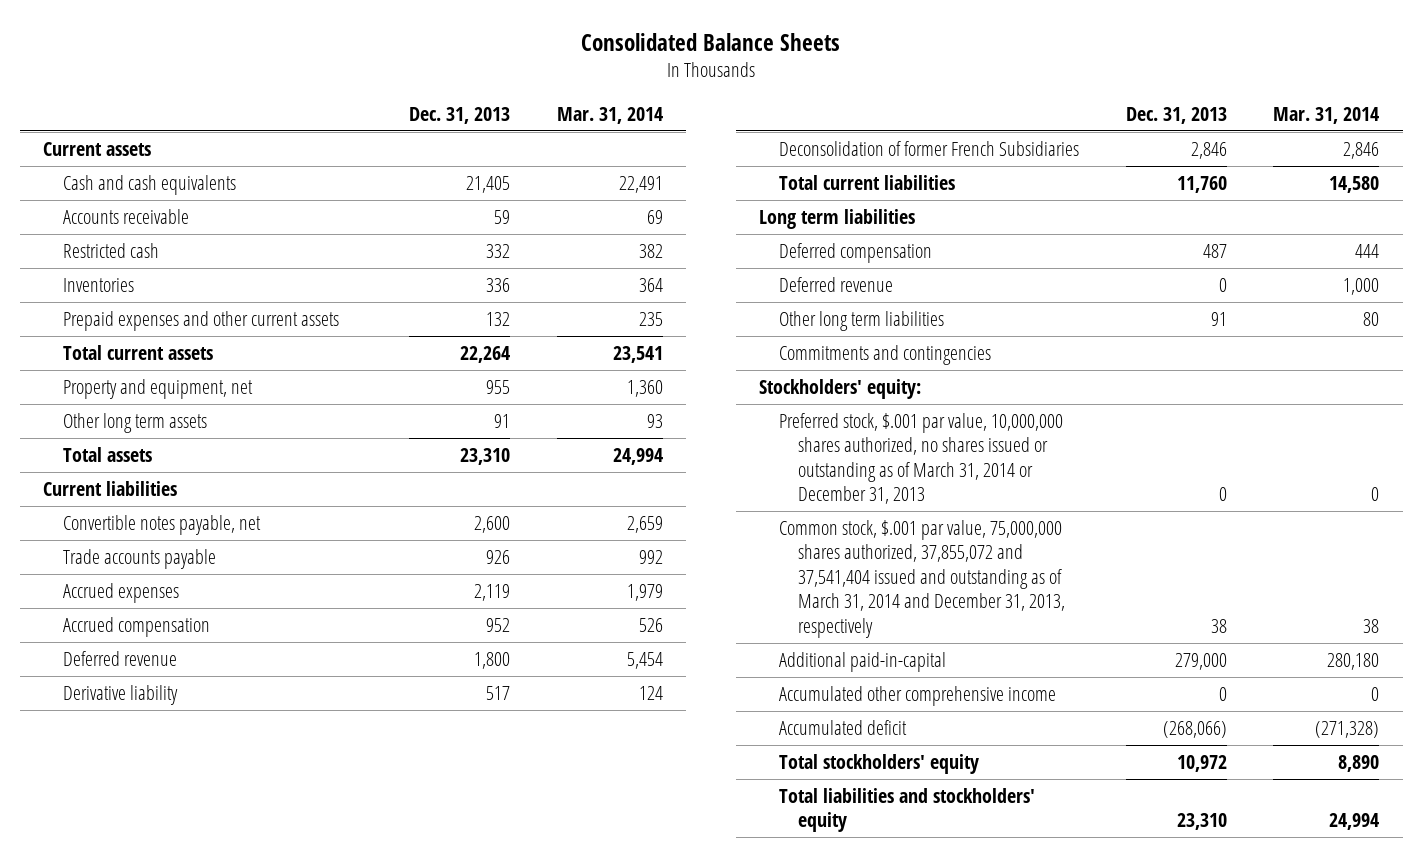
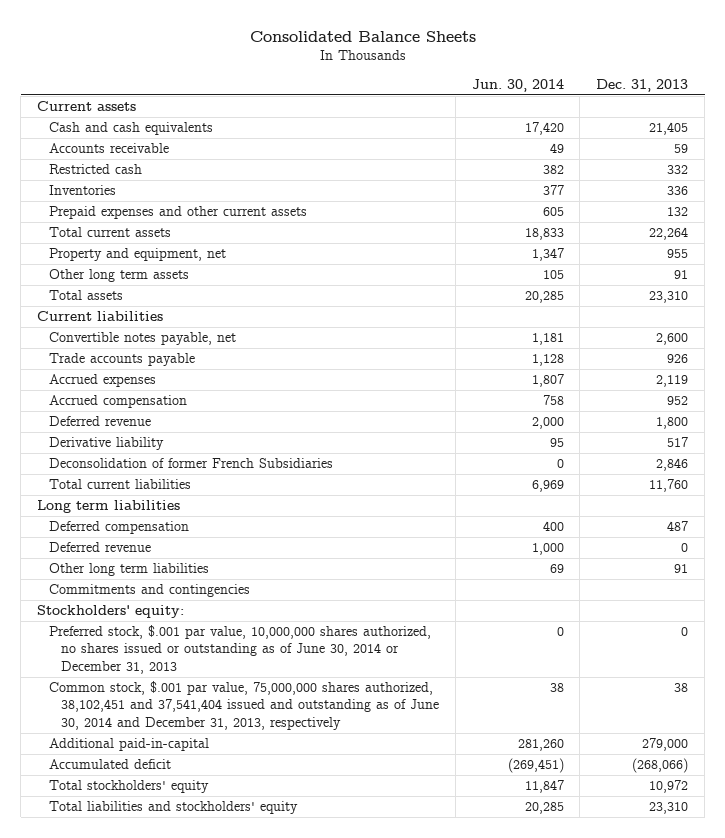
[557,107,664,125] Mar. 31, 2014 -> none
none -> [471,78,564,92] Jun. 30, 2014
[778,412,1063,505] Preferred stock, $.001 par value, 10,000,000 shares authorized, no shares issued or outstanding as of March 31, 2014 or December 31, 2013 -> [49,625,432,674] Preferred stock, $.001 par value, 10,000,000 shares authorized, no shares issued or outstanding as of June 30, 2014 or December 31, 2013
[778,519,1066,638] Common stock, $.001 par value, 75,000,000 shares authorized, 37,855,072 and 37,541,404 issued and outstanding as of March 31, 2014 and December 31, 2013, respectively -> [49,681,439,730] Common stock, $.001 par value, 75,000,000 shares authorized, 38,102,451 and 37,541,404 issued and outstanding as of June 30, 2014 and December 31, 2013, respectively
[778,685,1056,706] Accumulated other comprehensive income -> none

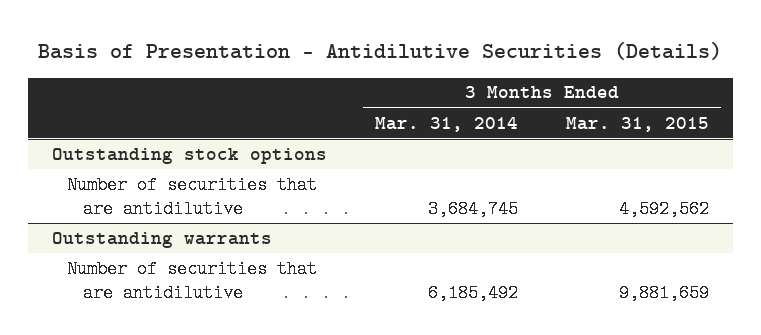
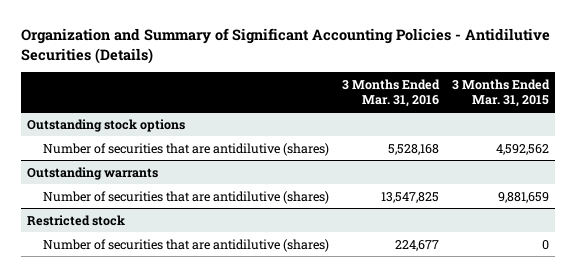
[38,42,723,61] Basis of Presentation - Antidilutive Securities (Details) -> [20,28,550,64] Organization and Summary of Significant Accounting Policies - Antidilutive Securities (Details)
[374,116,518,132] Mar. 31, 2014 -> none
none -> [341,78,440,107] 3 Months Ended Mar. 31, 2016
[67,175,318,218] Number of securities that are antidilutive -> [42,142,329,156] Number of securities that are antidilutive (shares)
[67,259,318,302] Number of securities that are antidilutive -> [42,190,329,204] Number of securities that are antidilutive (shares)
none -> [27,214,126,226] Restricted stock
none -> [42,238,329,252] Number of securities that are antidilutive (shares)

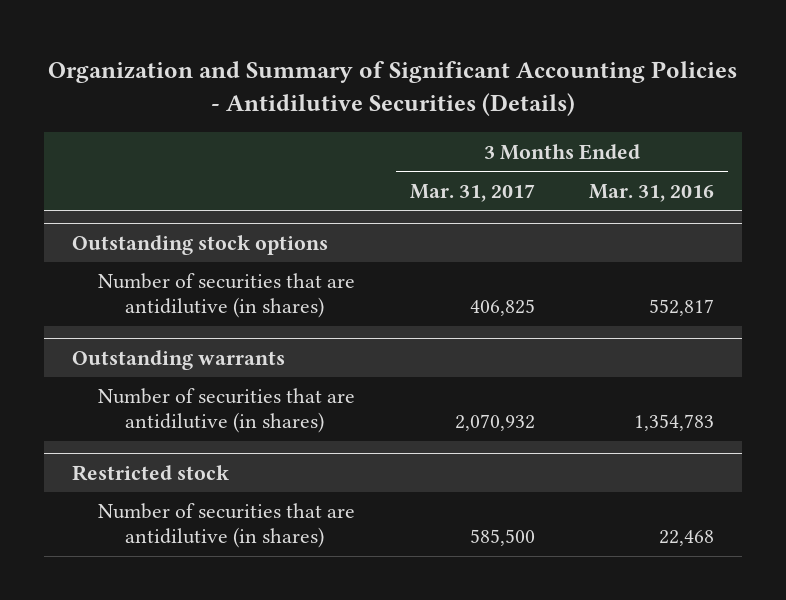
[451,78,550,107] 3 Months Ended Mar. 31, 2015 -> none
none -> [409,183,535,202] Mar. 31, 2017
[42,142,329,156] Number of securities that are antidilutive (shares) -> [98,273,356,319] Number of securities that are antidilutive (in shares)
[387,143,439,155] 5,528,168 -> [649,299,715,317] 552,817
[42,190,329,204] Number of securities that are antidilutive (shares) -> [98,388,356,434] Number of securities that are antidilutive (in shares)
[380,191,439,203] 13,547,825 -> [634,414,715,432] 1,354,783
[42,238,329,252] Number of securities that are antidilutive (shares) -> [98,503,356,549] Number of securities that are antidilutive (in shares)
[394,239,439,251] 224,677 -> [659,530,715,547] 22,468

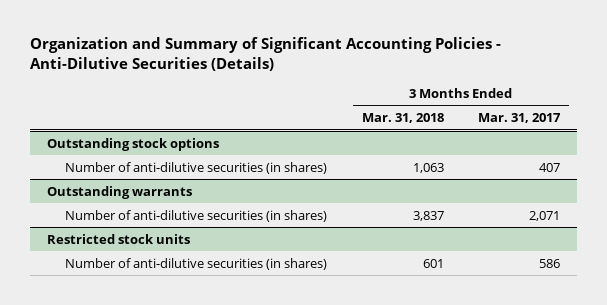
[47,60,737,116] Organization and Summary of Significant Accounting Policies - Antidilutive Securities (Details) -> [29,37,501,71] Organization and Summary of Significant Accounting Policies - Anti-Dilutive Securities (Details)
[589,183,715,202] Mar. 31, 2016 -> none
none -> [361,112,444,123] Mar. 31, 2018
[98,273,356,319] Number of securities that are antidilutive (in shares) -> [65,161,328,174] Number of anti-dilutive securities (in shares)
[469,299,535,317] 406,825 -> [538,162,560,172] 407
[98,388,356,434] Number of securities that are antidilutive (in shares) -> [65,209,328,222] Number of anti-dilutive securities (in shares)
[454,414,535,432] 2,070,932 -> [528,210,560,221] 2,071
[71,464,229,481] Restricted stock -> [46,233,190,244] Restricted stock units
[98,503,356,549] Number of securities that are antidilutive (in shares) -> [65,257,328,270] Number of anti-dilutive securities (in shares)
[469,529,535,547] 585,500 -> [538,258,560,268] 586

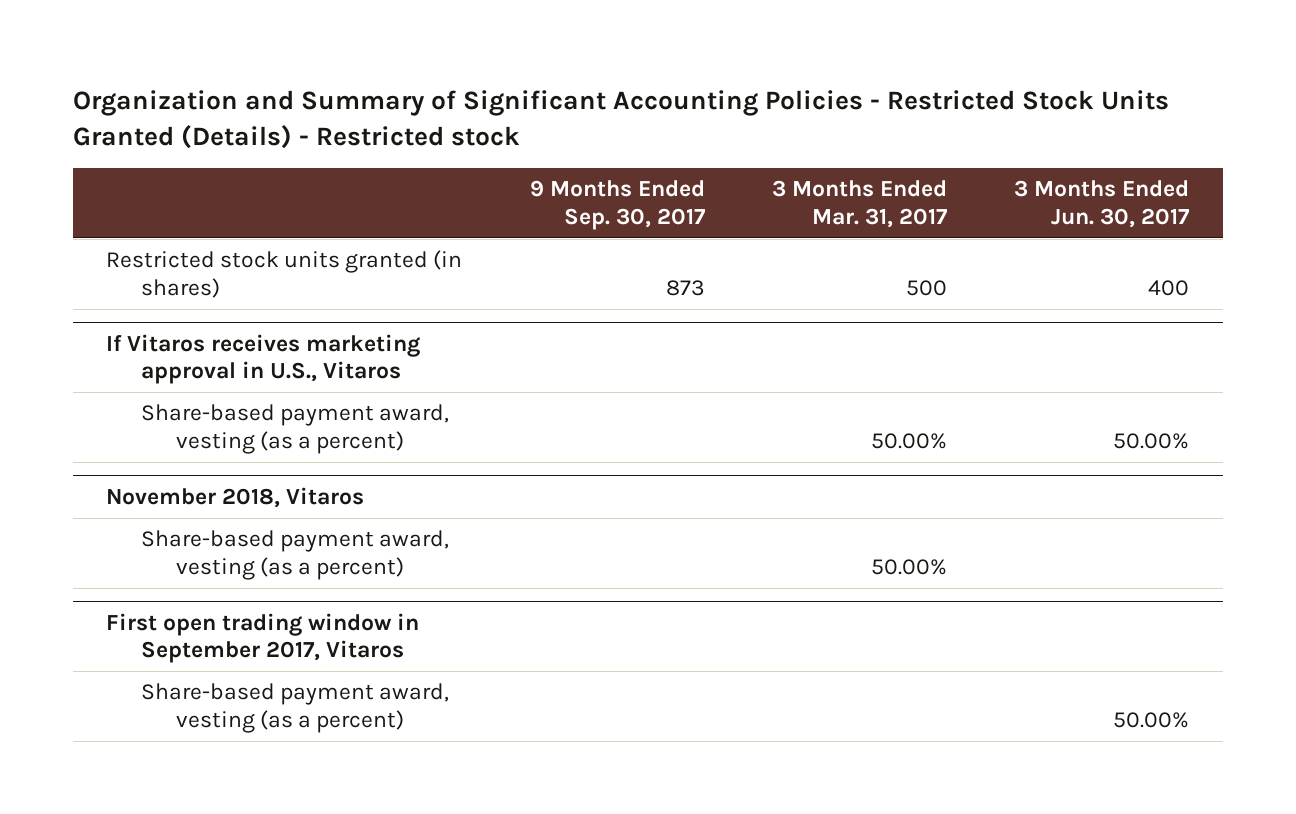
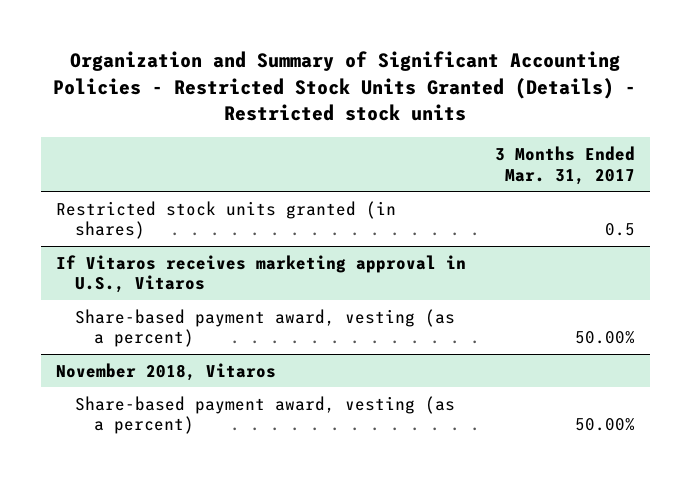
[72,89,1169,149] Organization and Summary of Significant Accounting Policies - Restricted Stock Units Granted (Details) - Restricted stock -> [53,51,637,122] Organization and Summary of Significant Accounting Policies - Restricted Stock Units Granted (Details) - Restricted stock units
[529,180,706,230] 9 Months Ended Sep. 30, 2017 -> none
[1014,180,1191,228] 3 Months Ended Jun. 30, 2017 -> none
[906,279,948,296] 500 -> [605,223,636,237] 0.5
[106,613,420,664] First open trading window in September 2017, Vitaros -> none
[141,683,450,733] Share-based payment award, vesting (as a percent) -> none

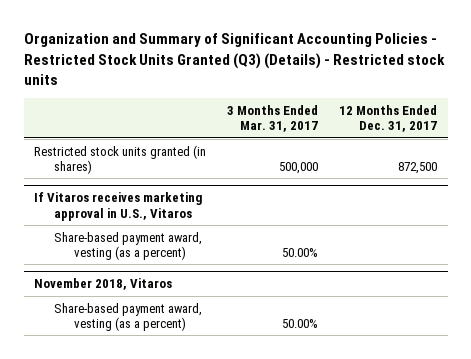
[53,51,637,122] Organization and Summary of Significant Accounting Policies - Restricted Stock Units Granted (Details) - Restricted stock units -> [23,33,445,86] Organization and Summary of Significant Accounting Policies - Restricted Stock Units Granted (Q3) (Details) - Restricted stock units
none -> [339,104,438,133] 12 Months Ended Dec. 31, 2017
[605,223,636,237] 0.5 -> [279,162,319,175] 500,000

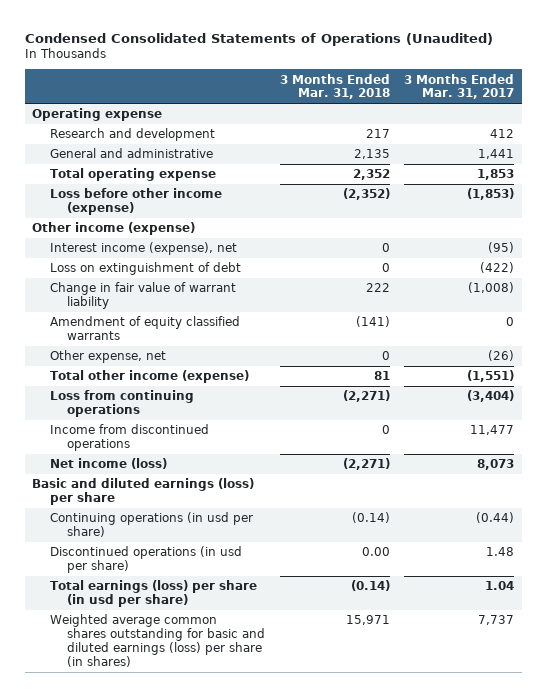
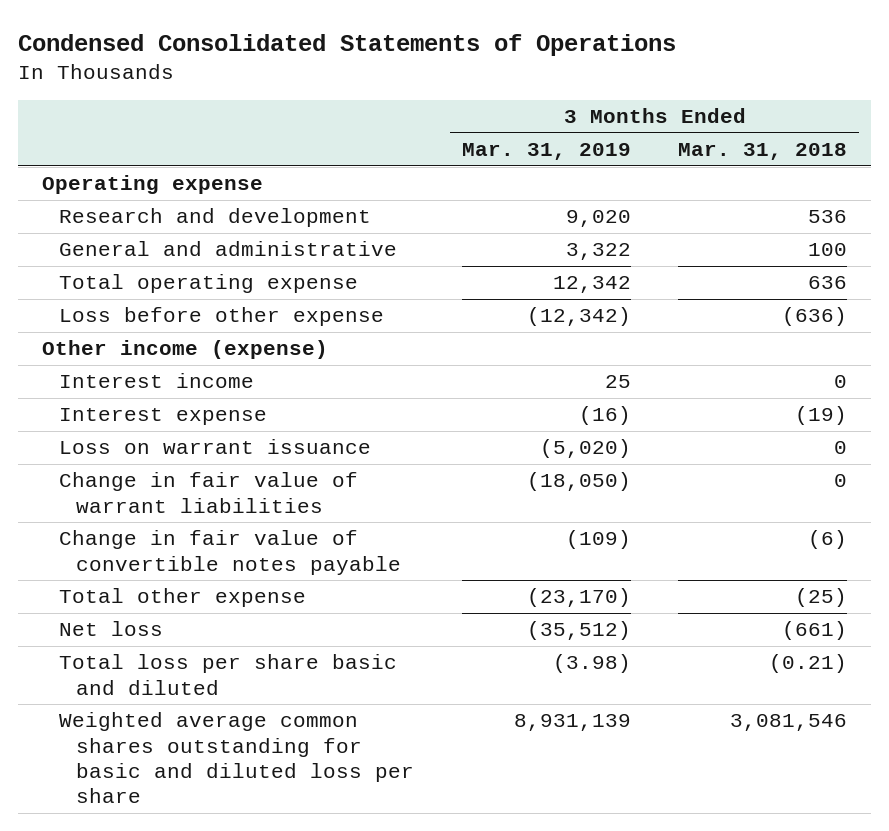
[25,32,494,46] Condensed Consolidated Statements of Operations (Unaudited) -> [17,33,676,56] Condensed Consolidated Statements of Operations
[404,73,515,100] 3 Months Ended Mar. 31, 2017 -> none
none -> [461,143,631,161] Mar. 31, 2019
[365,129,390,139] 217 -> [808,210,848,224] 536
[353,149,390,160] 2,135 -> [808,243,848,257] 100
[352,169,390,181] 2,352 -> [808,276,848,290] 636
[49,188,222,215] Loss before other income (expense) -> [58,307,384,327] Loss before other expense
[342,188,390,201] (2,352) -> [782,307,848,327] (636)
[49,262,241,276] Loss on extinguishment of debt -> none
[49,316,240,340] Amendment of equity classified warrants -> none
[49,350,166,364] Other expense, net -> none
[49,390,194,417] Loss from continuing operations -> none
[49,424,209,451] Income from discontinued operations -> none
[32,478,255,505] Basic and diluted earnings (loss) per share -> none
[49,512,253,537] Continuing operations (in usd per share) -> none
[49,546,242,573] Discontinued operations (in usd per share) -> none
none -> [58,373,254,389] Interest income
[49,242,237,256] Interest income (expense), net -> [58,408,267,426] Interest expense
[381,243,390,253] 0 -> [795,406,848,426] (19)
none -> [58,439,371,455] Loss on warrant issuance
[49,282,236,309] Change in fair value of warrant liability -> [58,472,358,513] Change in fair value of warrant liabilities
[365,283,390,293] 222 -> [834,474,848,488] 0
none -> [58,530,402,575] Change in fair value of convertible notes payable
[49,370,249,384] Total other income (expense) -> [58,588,306,608] Total other expense
[373,371,390,381] 81 -> [795,588,848,608] (25)
[49,458,167,470] Net income (loss) -> [58,621,163,637] Net loss
[342,458,390,471] (2,271) -> [782,621,848,641] (661)
[49,580,257,607] Total earnings (loss) per share (in usd per share) -> [58,654,397,695] Total loss per share basic and diluted
[350,580,390,592] (0.14) -> [769,654,848,674] (0.21)
[49,614,266,667] Weighted average common shares outstanding for basic and diluted earnings (loss) per share (in shares) -> [58,712,415,804] Weighted average common shares outstanding for basic and diluted loss per share
[345,615,390,626] 15,971 -> [730,714,848,732] 3,081,546

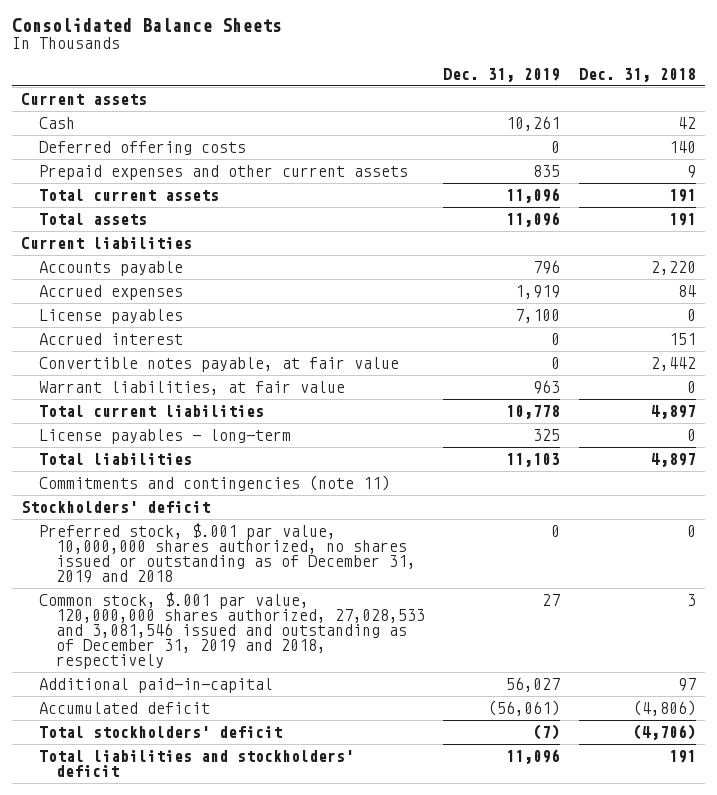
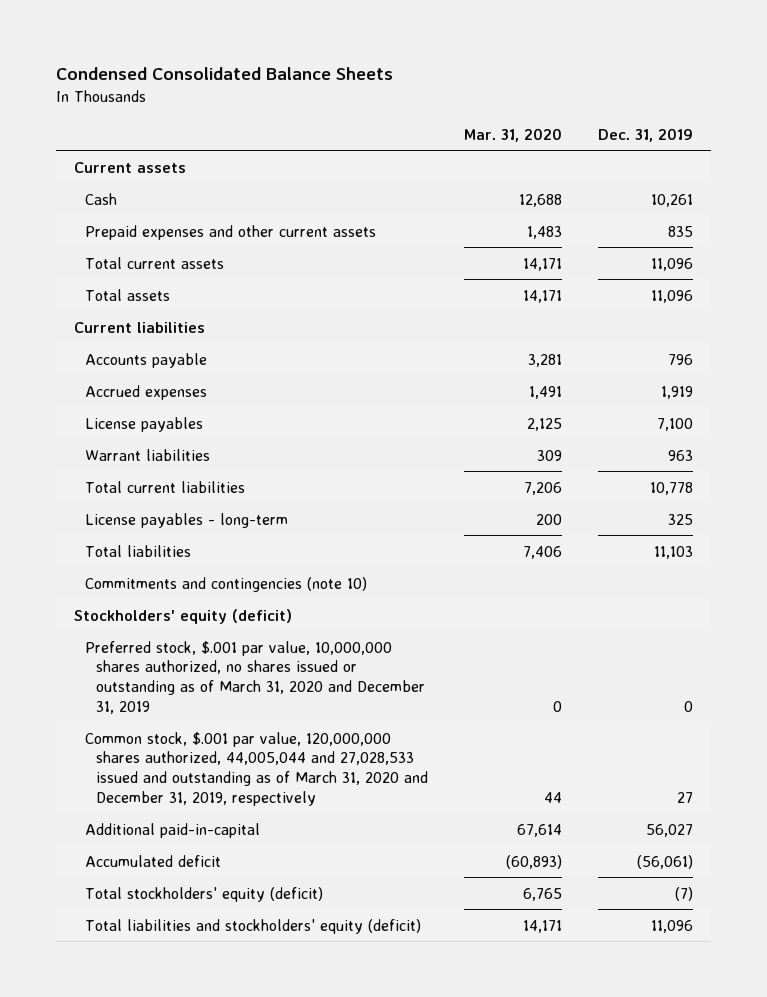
[12,18,283,33] Consolidated Balance Sheets -> [55,67,393,81] Condensed Consolidated Balance Sheets
[578,67,696,82] Dec. 31, 2018 -> none
none -> [464,127,563,142] Mar. 31, 2020
[38,140,246,155] Deferred offering costs -> none
[38,332,183,345] Accrued interest -> none
[38,356,399,372] Convertible notes payable, at fair value -> none
[38,380,345,395] Warrant liabilities, at fair value -> [84,448,210,461] Warrant liabilities
[38,474,390,491] Commitments and contingencies (note 11) -> [84,576,367,592] Commitments and contingencies (note 10)
[21,500,211,513] Stockholders' deficit -> [73,608,292,624] Stockholders' equity (deficit)
[38,522,416,583] Preferred stock, $.001 par value, 10,000,000 shares authorized, no shares issued or outstanding as of December 31, 2019 and 2018 -> [84,640,426,714] Preferred stock, $.001 par value, 10,000,000 shares authorized, no shares issued or outstanding as of March 31, 2020 and December 31, 2019
[38,591,425,669] Common stock, $.001 par value, 120,000,000 shares authorized, 27,028,533 and 3,081,546 issued and outstanding as of December 31, 2019 and 2018, respectively -> [84,731,429,806] Common stock, $.001 par value, 120,000,000 shares authorized, 44,005,044 and 27,028,533 issued and outstanding as of March 31, 2020 and December 31, 2019, respectively
[38,725,282,738] Total stockholders' deficit -> [84,886,323,902] Total stockholders' equity (deficit)
[38,749,354,777] Total liabilities and stockholders' deficit -> [84,918,421,934] Total liabilities and stockholders' equity (deficit)

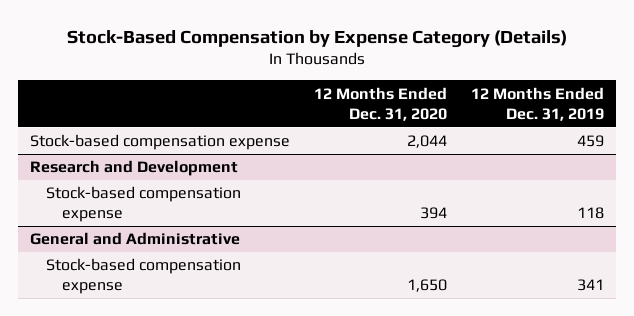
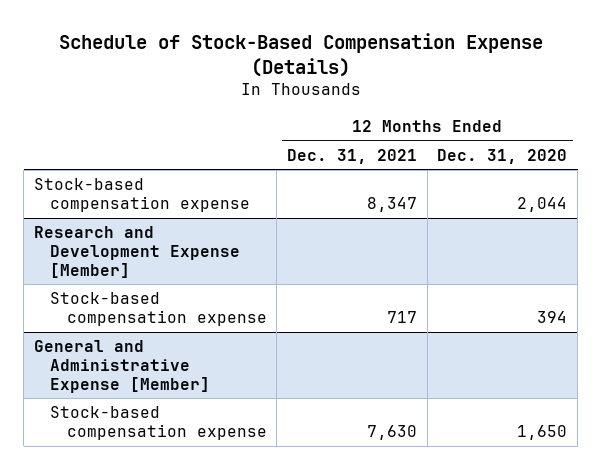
[67,29,568,48] Stock-Based Compensation by Expense Category (Details) -> [58,32,543,77] Schedule of Stock-Based Compensation Expense (Details)
[471,86,605,121] 12 Months Ended Dec. 31, 2019 -> none
none -> [287,148,418,164] Dec. 31, 2021
[29,160,238,177] Research and Development -> [34,226,241,278] Research and Development Expense [Member]
[29,232,240,246] General and Administrative -> [34,340,211,393] General and Administrative Expense [Member]

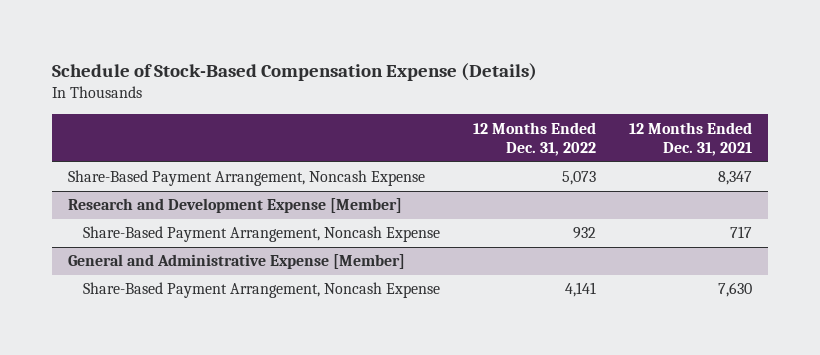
[437,148,568,164] Dec. 31, 2020 -> none
none -> [472,121,596,157] 12 Months Ended Dec. 31, 2022
[34,178,251,212] Stock-based compensation expense -> [68,170,426,187] Share-Based Payment Arrangement, Noncash Expense
[50,292,267,326] Stock-based compensation expense -> [83,226,441,243] Share-Based Payment Arrangement, Noncash Expense
[50,406,267,440] Stock-based compensation expense -> [83,282,441,299] Share-Based Payment Arrangement, Noncash Expense

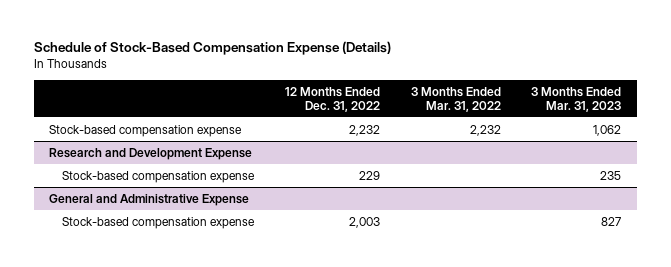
[628,121,752,157] 12 Months Ended Dec. 31, 2021 -> none
none -> [410,87,501,112] 3 Months Ended Mar. 31, 2022
none -> [531,87,622,112] 3 Months Ended Mar. 31, 2023
[68,170,426,187] Share-Based Payment Arrangement, Noncash Expense -> [49,124,243,137] Stock-based compensation expense
[561,171,596,186] 5,073 -> [348,124,380,136] 2,232
[68,198,403,214] Research and Development Expense [Member] -> [49,147,253,160] Research and Development Expense
[83,226,441,243] Share-Based Payment Arrangement, Noncash Expense -> [62,170,256,183] Stock-based compensation expense
[572,227,596,240] 932 -> [358,170,380,180] 229
[68,254,406,270] General and Administrative Expense [Member] -> [49,193,250,206] General and Administrative Expense
[83,282,441,299] Share-Based Payment Arrangement, Noncash Expense -> [62,216,256,229] Stock-based compensation expense
[564,282,596,298] 4,141 -> [348,216,380,228] 2,003

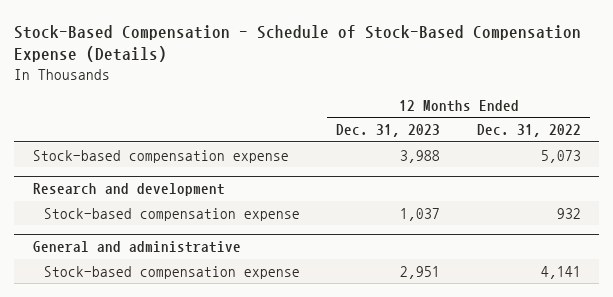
[33,41,391,56] Schedule of Stock-Based Compensation Expense (Details) -> [14,24,582,63] Stock-Based Compensation - Schedule of Stock-Based Compensation Expense (Details)
[410,87,501,112] 3 Months Ended Mar. 31, 2022 -> none
[531,87,622,112] 3 Months Ended Mar. 31, 2023 -> none
none -> [336,124,441,138] Dec. 31, 2023
[348,124,380,136] 2,232 -> [540,149,581,163] 5,073
[49,147,253,160] Research and Development Expense -> [32,182,225,196] Research and development
[358,170,380,180] 229 -> [556,207,581,219] 932
[49,193,250,206] General and Administrative Expense -> [32,240,241,253] General and administrative
[348,216,380,228] 2,003 -> [540,265,581,279] 4,141

